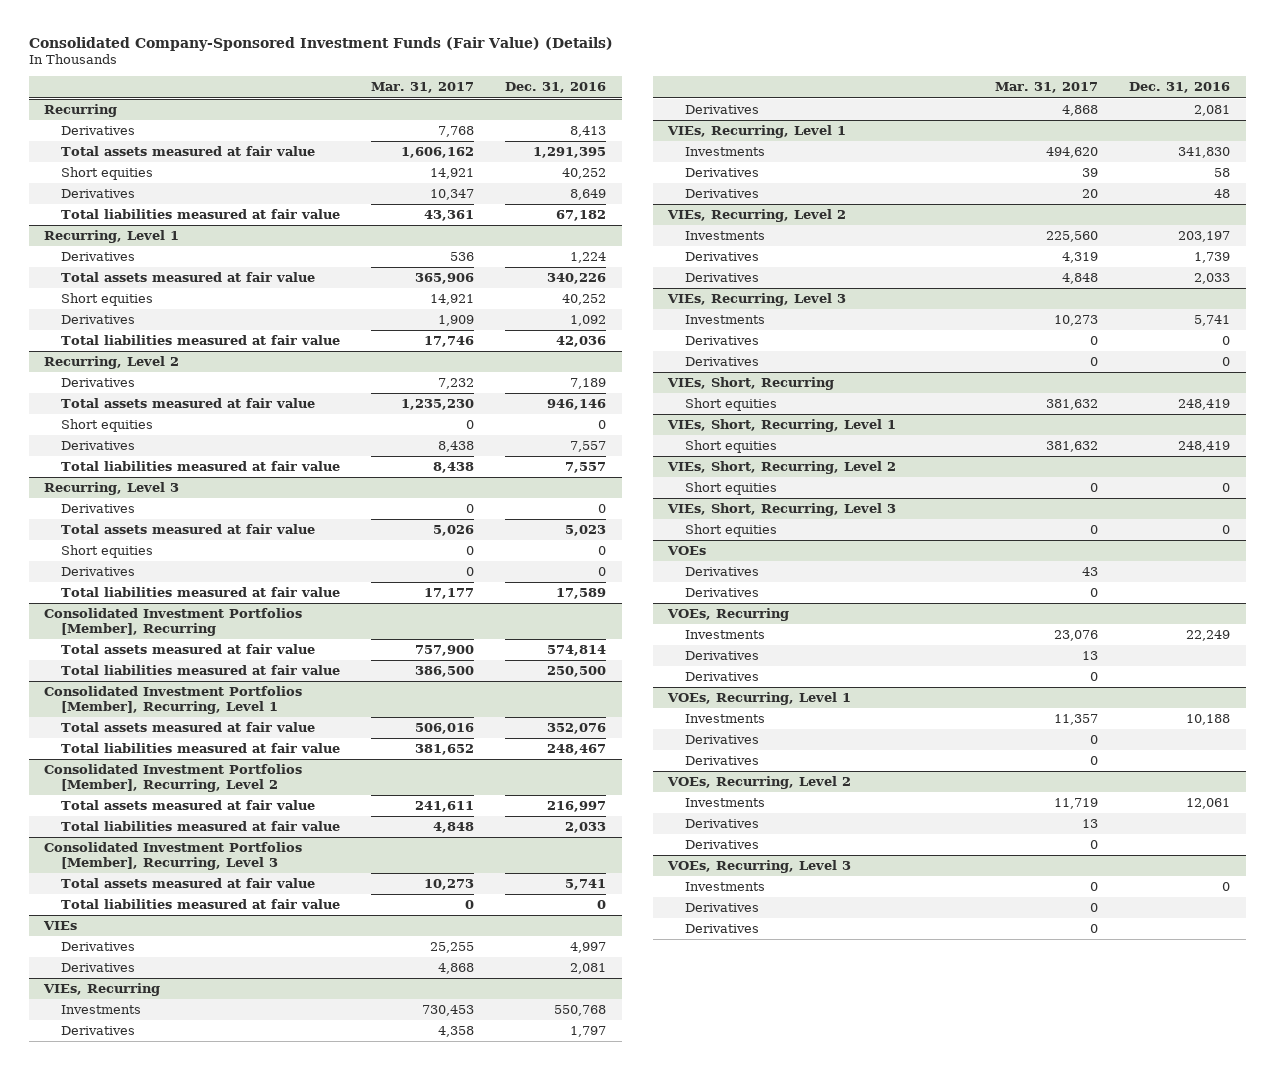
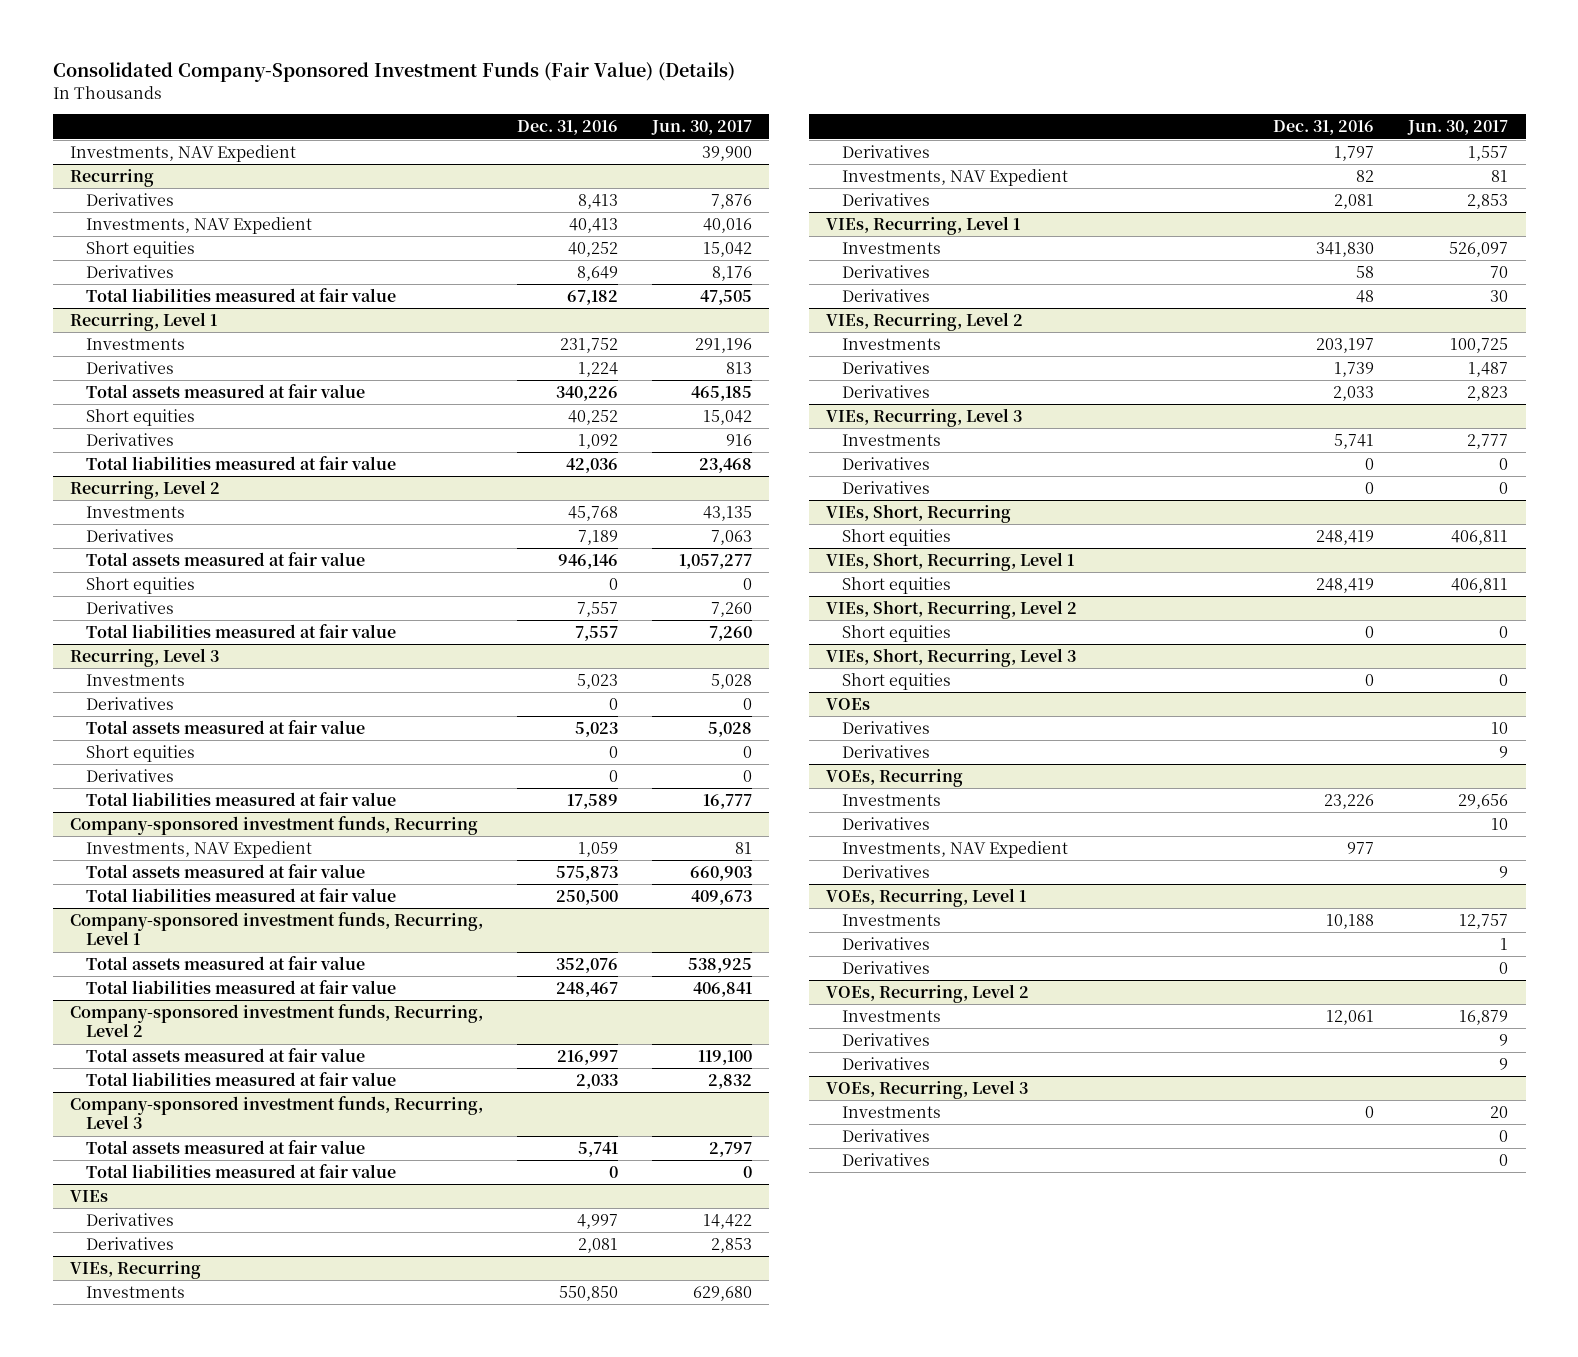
[371,82,475,94] Mar. 31, 2017 -> none
none -> [651,120,753,136] Jun. 30, 2017
none -> [69,144,296,162] Investments, NAV Expedient
[61,146,316,157] Total assets measured at fair value -> none
none -> [85,216,312,234] Investments, NAV Expedient
none -> [85,337,185,350] Investments
none -> [85,505,185,518] Investments
none -> [85,673,185,686] Investments
[44,608,303,637] Consolidated Investment Portfolios [Member], Recurring -> none
none -> [69,815,478,835] Company-sponsored investment funds, Recurring
none -> [85,840,312,858] Investments, NAV Expedient
[547,645,607,657] 574,814 -> [555,865,618,881] 575,873
[44,686,303,715] Consolidated Investment Portfolios [Member], Recurring, Level 1 -> none
none -> [69,911,483,946] Company-sponsored investment funds, Recurring, Level 1
[44,764,303,793] Consolidated Investment Portfolios [Member], Recurring, Level 2 -> none
none -> [69,1003,483,1038] Company-sponsored investment funds, Recurring, Level 2
[44,842,303,871] Consolidated Investment Portfolios [Member], Recurring, Level 3 -> none
none -> [69,1095,483,1130] Company-sponsored investment funds, Recurring, Level 3
[554,1005,607,1017] 550,768 -> [558,1285,618,1301] 550,850
none -> [841,168,1068,186] Investments, NAV Expedient
[1186,630,1231,642] 22,249 -> [1324,793,1375,809] 23,226
none -> [841,840,1068,858] Investments, NAV Expedient

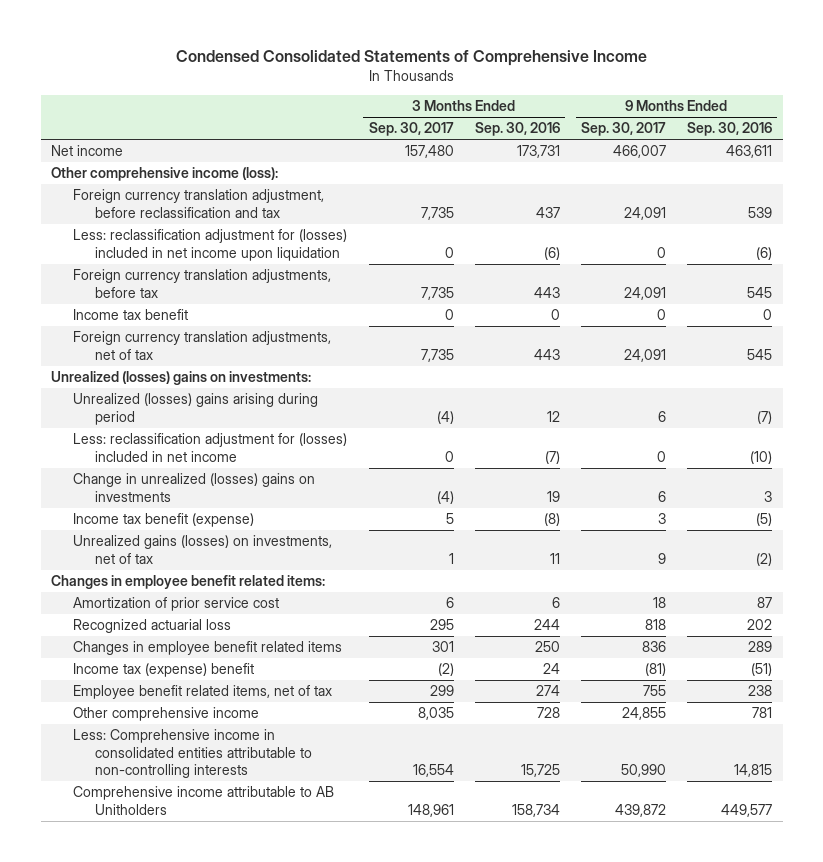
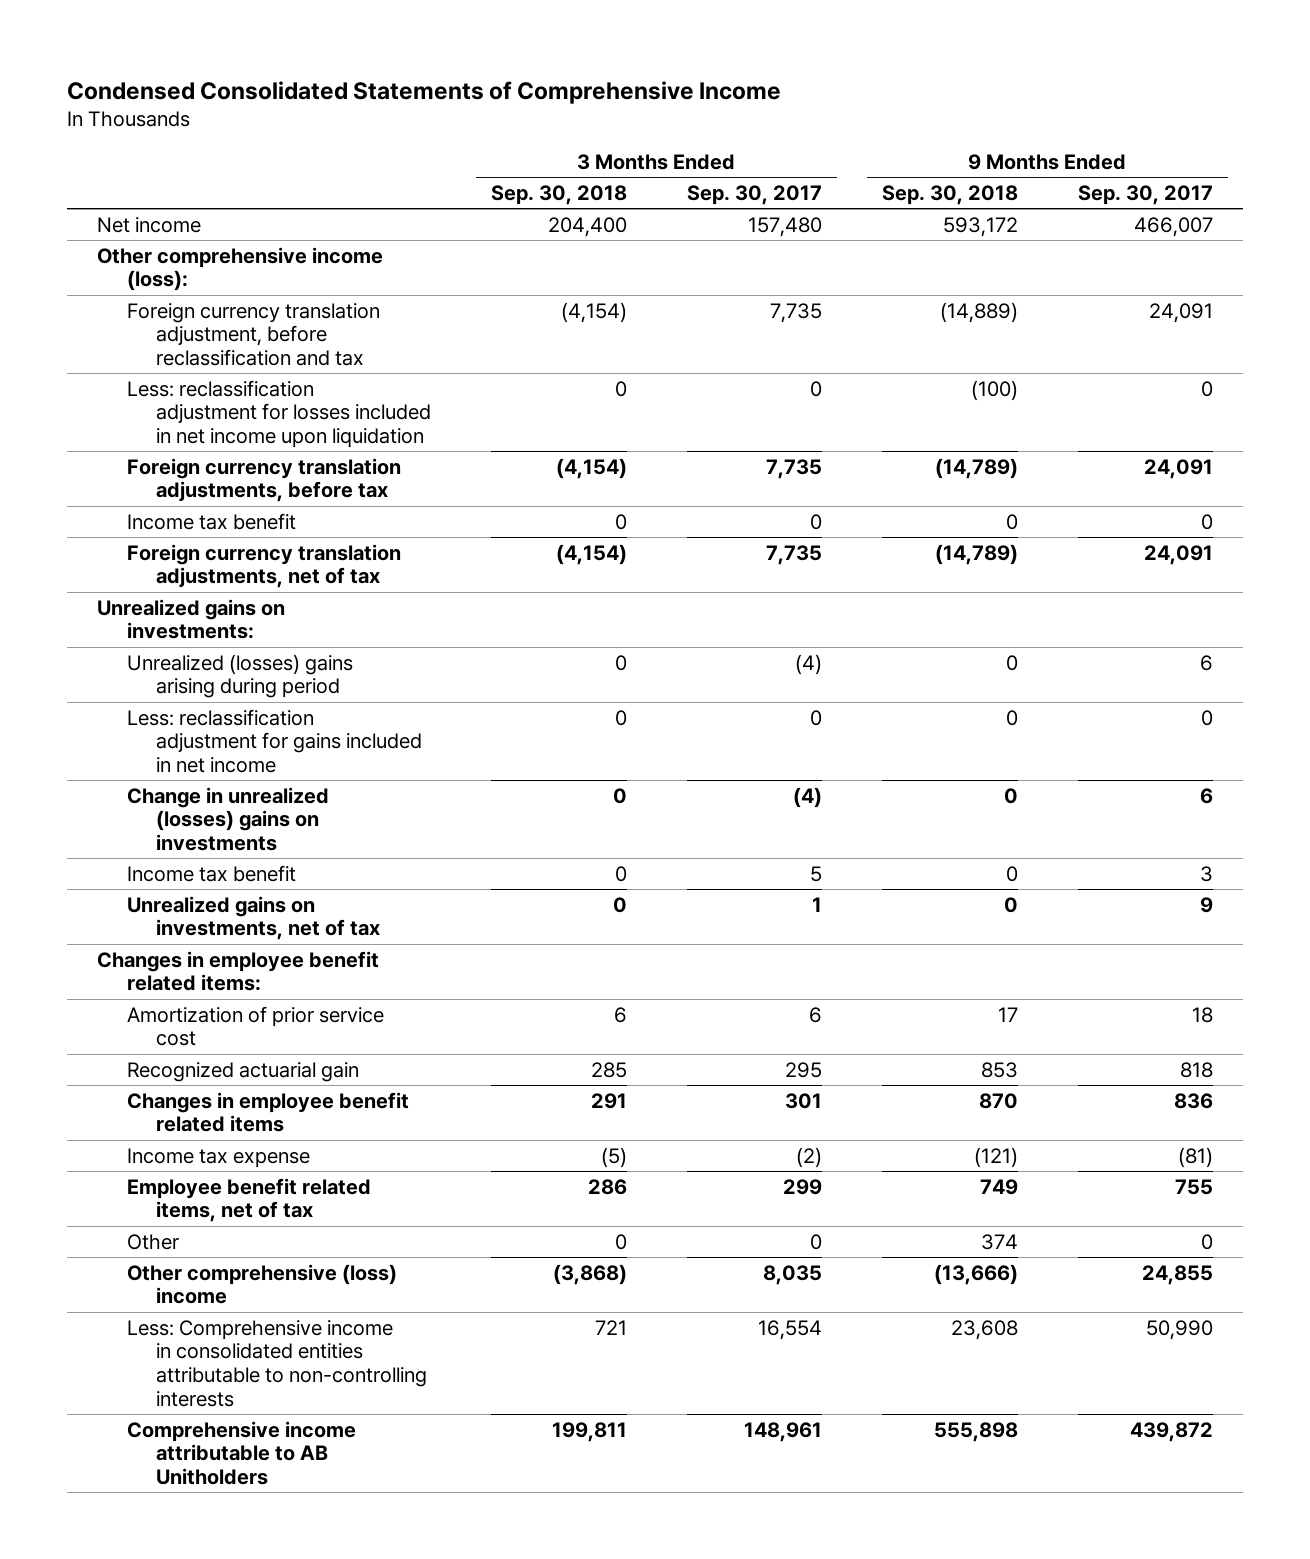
[474,122,560,137] Sep. 30, 2016 -> none
[686,122,772,137] Sep. 30, 2016 -> none
none -> [490,185,627,206] Sep. 30, 2018
none -> [881,185,1018,206] Sep. 30, 2018
[73,229,348,261] Less: reclassification adjustment for (losses) included in net income upon liquidation -> [126,379,431,449] Less: reclassification adjustment for losses included in net income upon liquidation
[51,371,312,386] Unrealized (losses) gains on investments: -> [97,598,286,640] Unrealized gains on investments:
[73,433,348,462] Less: reclassification adjustment for (losses) included in net income -> [126,708,422,774] Less: reclassification adjustment for gains included in net income
[73,513,255,528] Income tax benefit (expense) -> [126,864,296,882] Income tax benefit
[73,535,333,564] Unrealized gains (losses) on investments, net of tax -> [126,895,380,941] Unrealized gains on investments, net of tax
[73,619,232,634] Recognized actuarial loss -> [126,1061,359,1082] Recognized actuarial gain
[73,663,255,678] Income tax (expense) benefit -> [126,1147,310,1168] Income tax expense
none -> [126,1233,179,1250] Other
[73,707,260,722] Other comprehensive income -> [126,1263,397,1305] Other comprehensive (loss) income

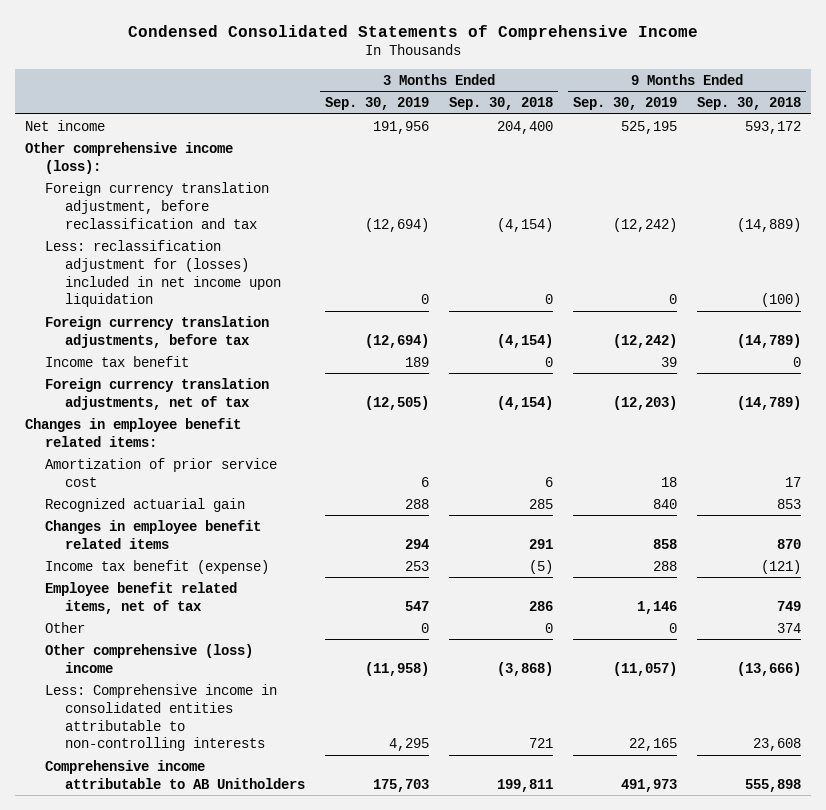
[686,185,822,206] Sep. 30, 2017 -> none
[1077,185,1213,206] Sep. 30, 2017 -> none
none -> [325,97,430,111] Sep. 30, 2019
none -> [572,97,677,111] Sep. 30, 2019
[126,379,431,449] Less: reclassification adjustment for losses included in net income upon liquidation -> [45,239,282,308] Less: reclassification adjustment for (losses) included in net income upon liquidation
[97,598,286,640] Unrealized gains on investments: -> none
[126,653,353,699] Unrealized (losses) gains arising during period -> none
[126,708,422,774] Less: reclassification adjustment for gains included in net income -> none
[126,786,329,852] Change in unrealized (losses) gains on investments -> none
[126,864,296,882] Income tax benefit -> none
[126,895,380,941] Unrealized gains on investments, net of tax -> none
[126,1147,310,1168] Income tax expense -> [45,559,270,574] Income tax benefit (expense)

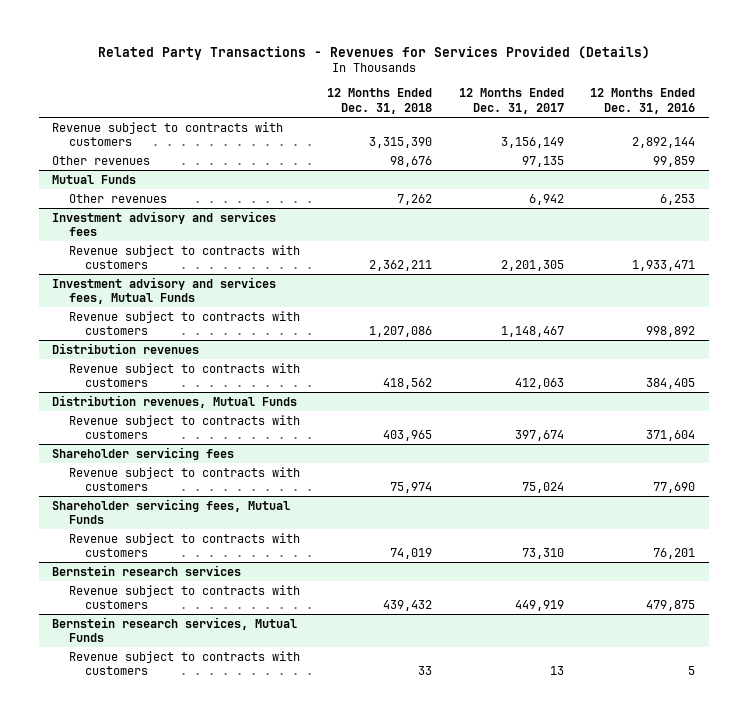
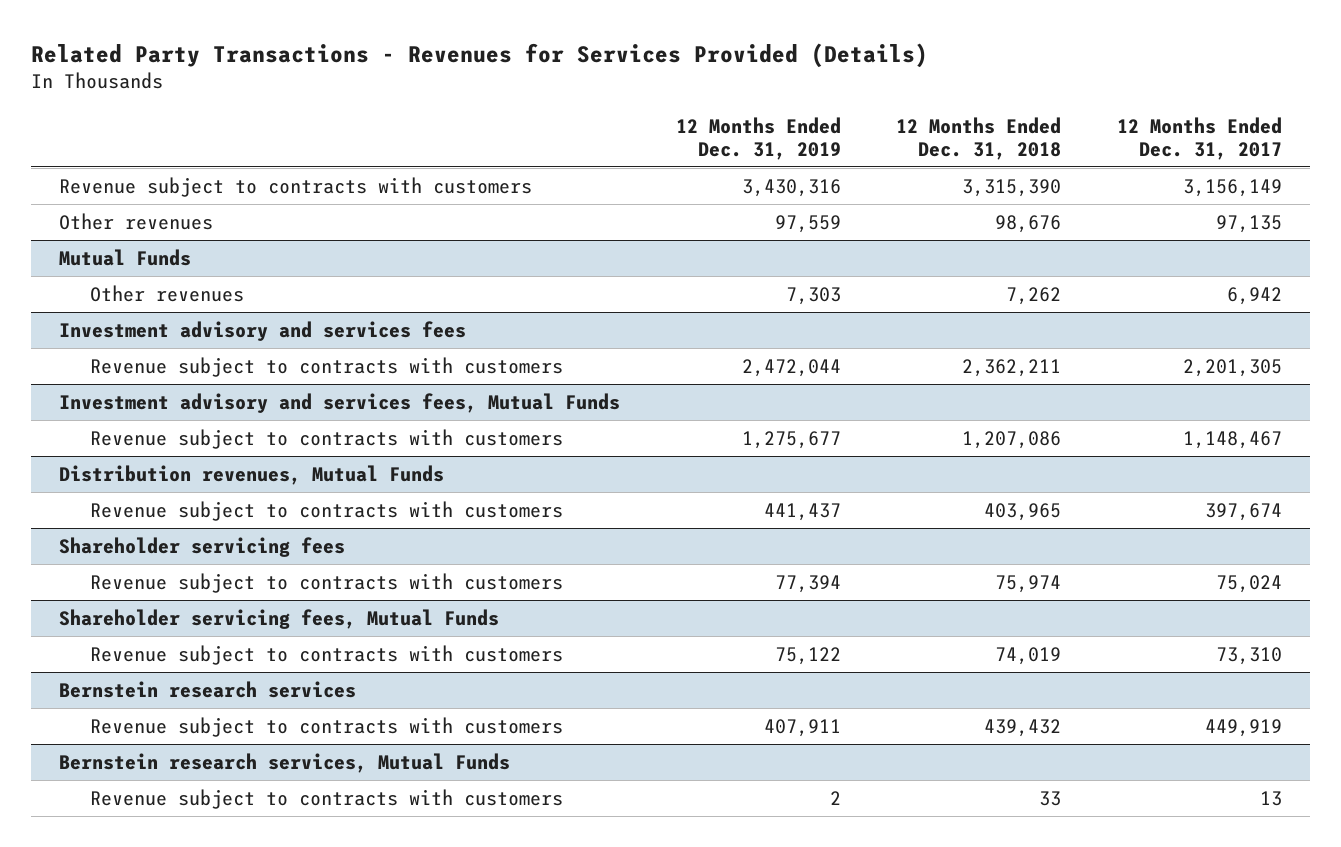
[590,88,696,115] 12 Months Ended Dec. 31, 2016 -> none
none -> [675,116,841,160] 12 Months Ended Dec. 31, 2019
[52,342,200,354] Distribution revenues -> none
[68,362,300,388] Revenue subject to contracts with customers -> none

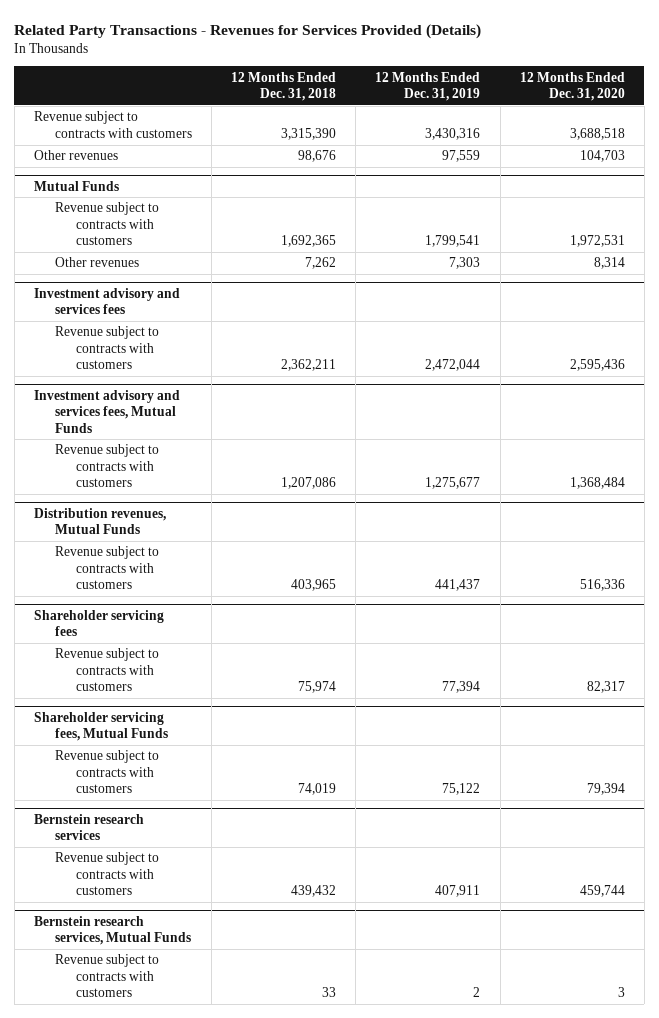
[1117,116,1283,160] 12 Months Ended Dec. 31, 2017 -> none
none -> [519,71,625,102] 12 Months Ended Dec. 31, 2020
none -> [54,202,159,246] Revenue subject to contracts with customers

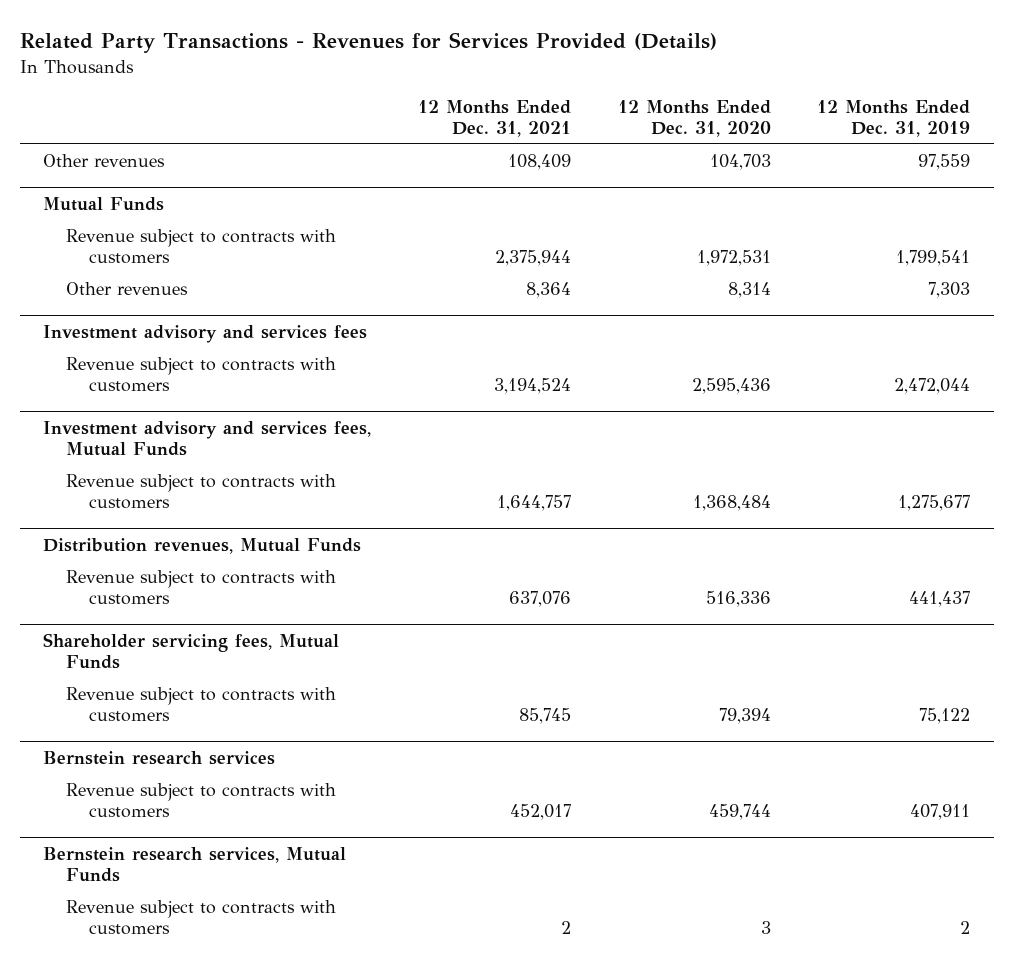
[231,71,337,102] 12 Months Ended Dec. 31, 2018 -> none
none -> [417,100,571,138] 12 Months Ended Dec. 31, 2021
[33,111,192,138] Revenue subject to contracts with customers -> none
[33,609,164,637] Shareholder servicing fees -> none
[54,648,159,692] Revenue subject to contracts with customers -> none

